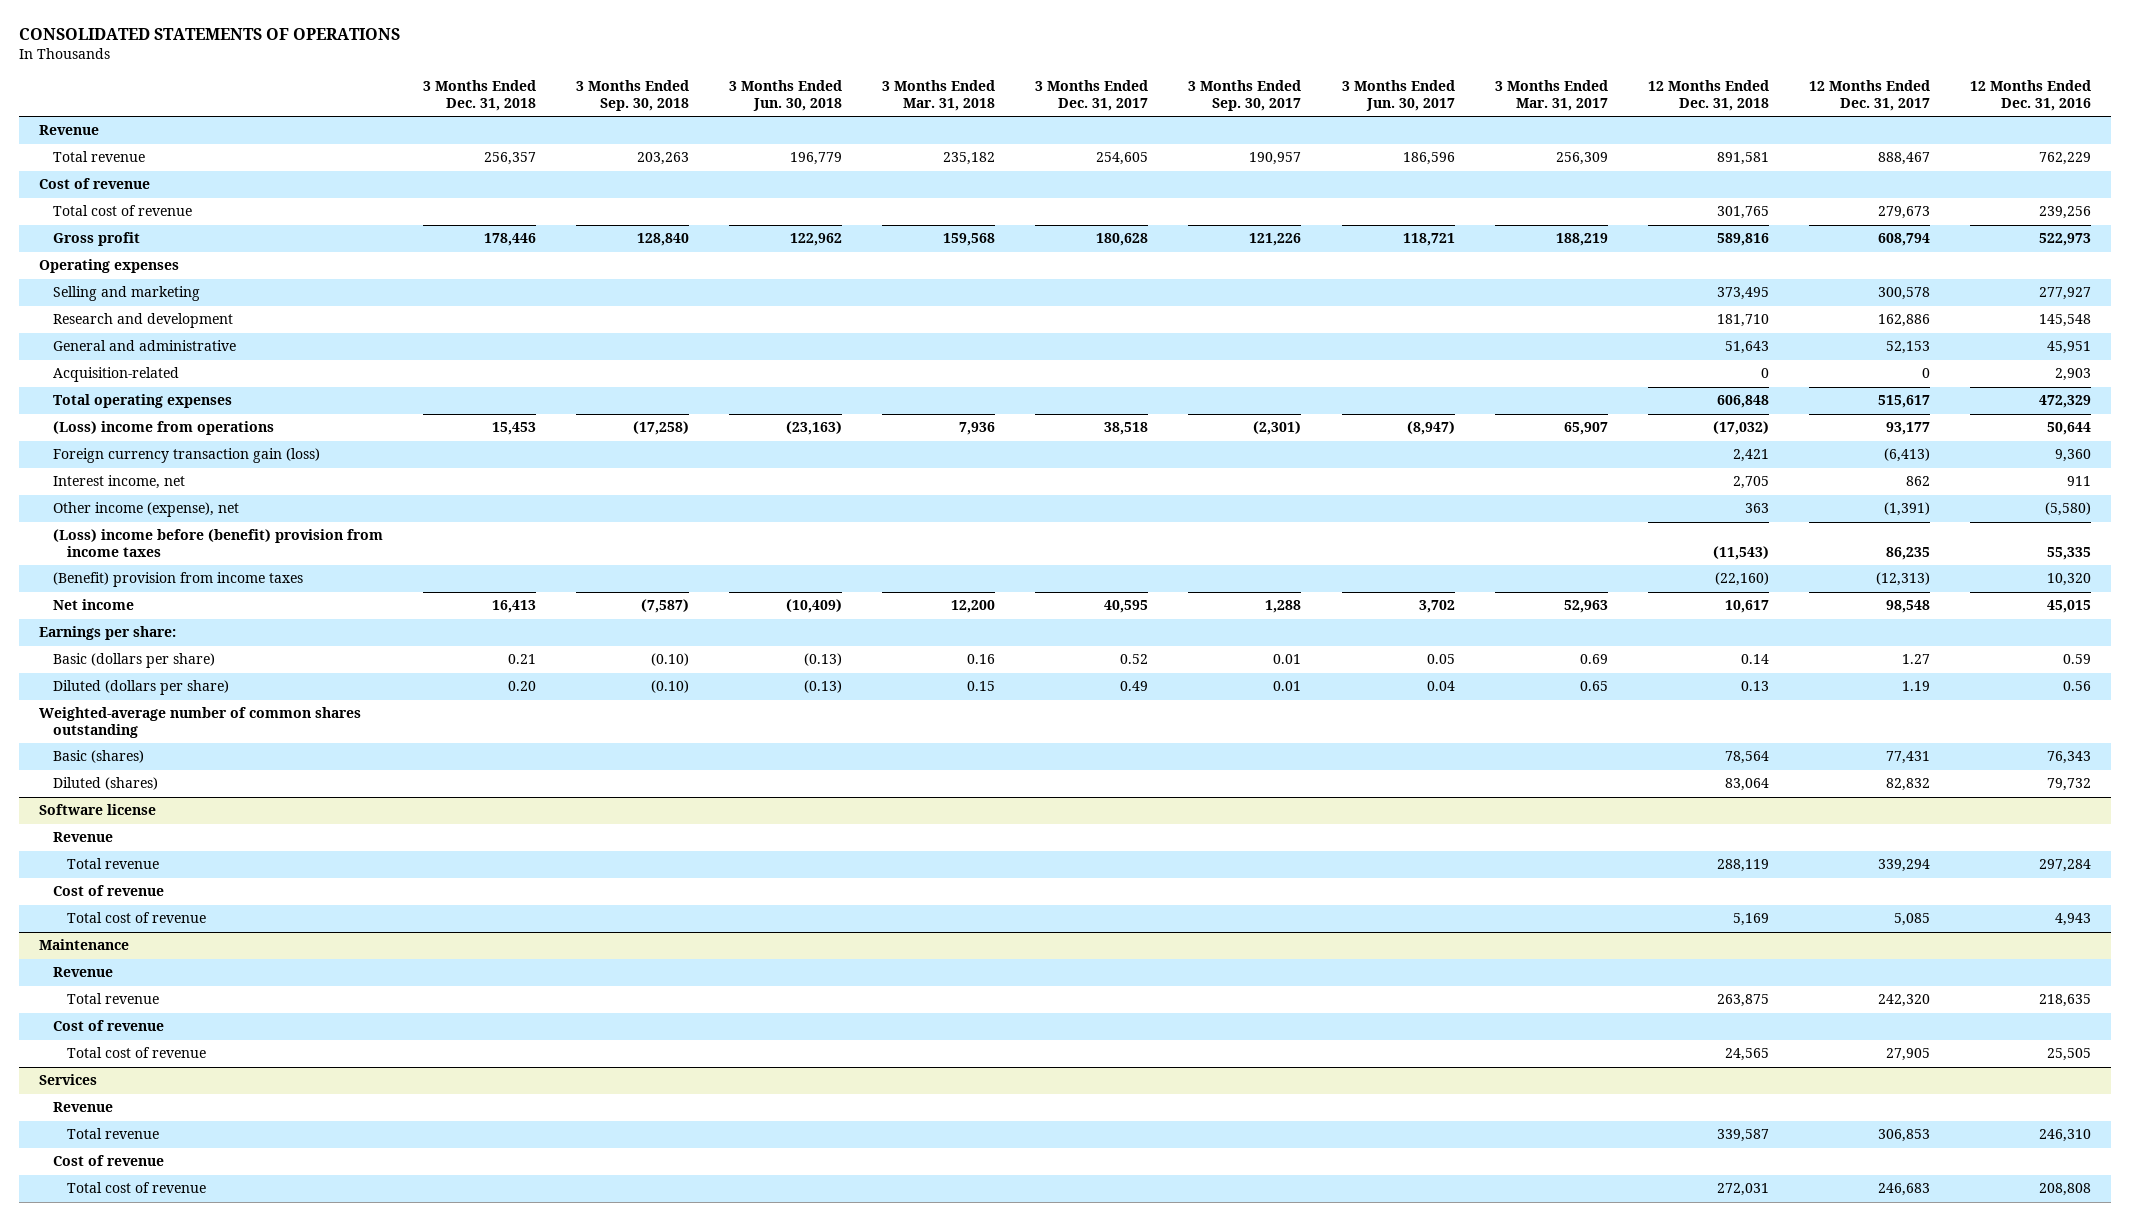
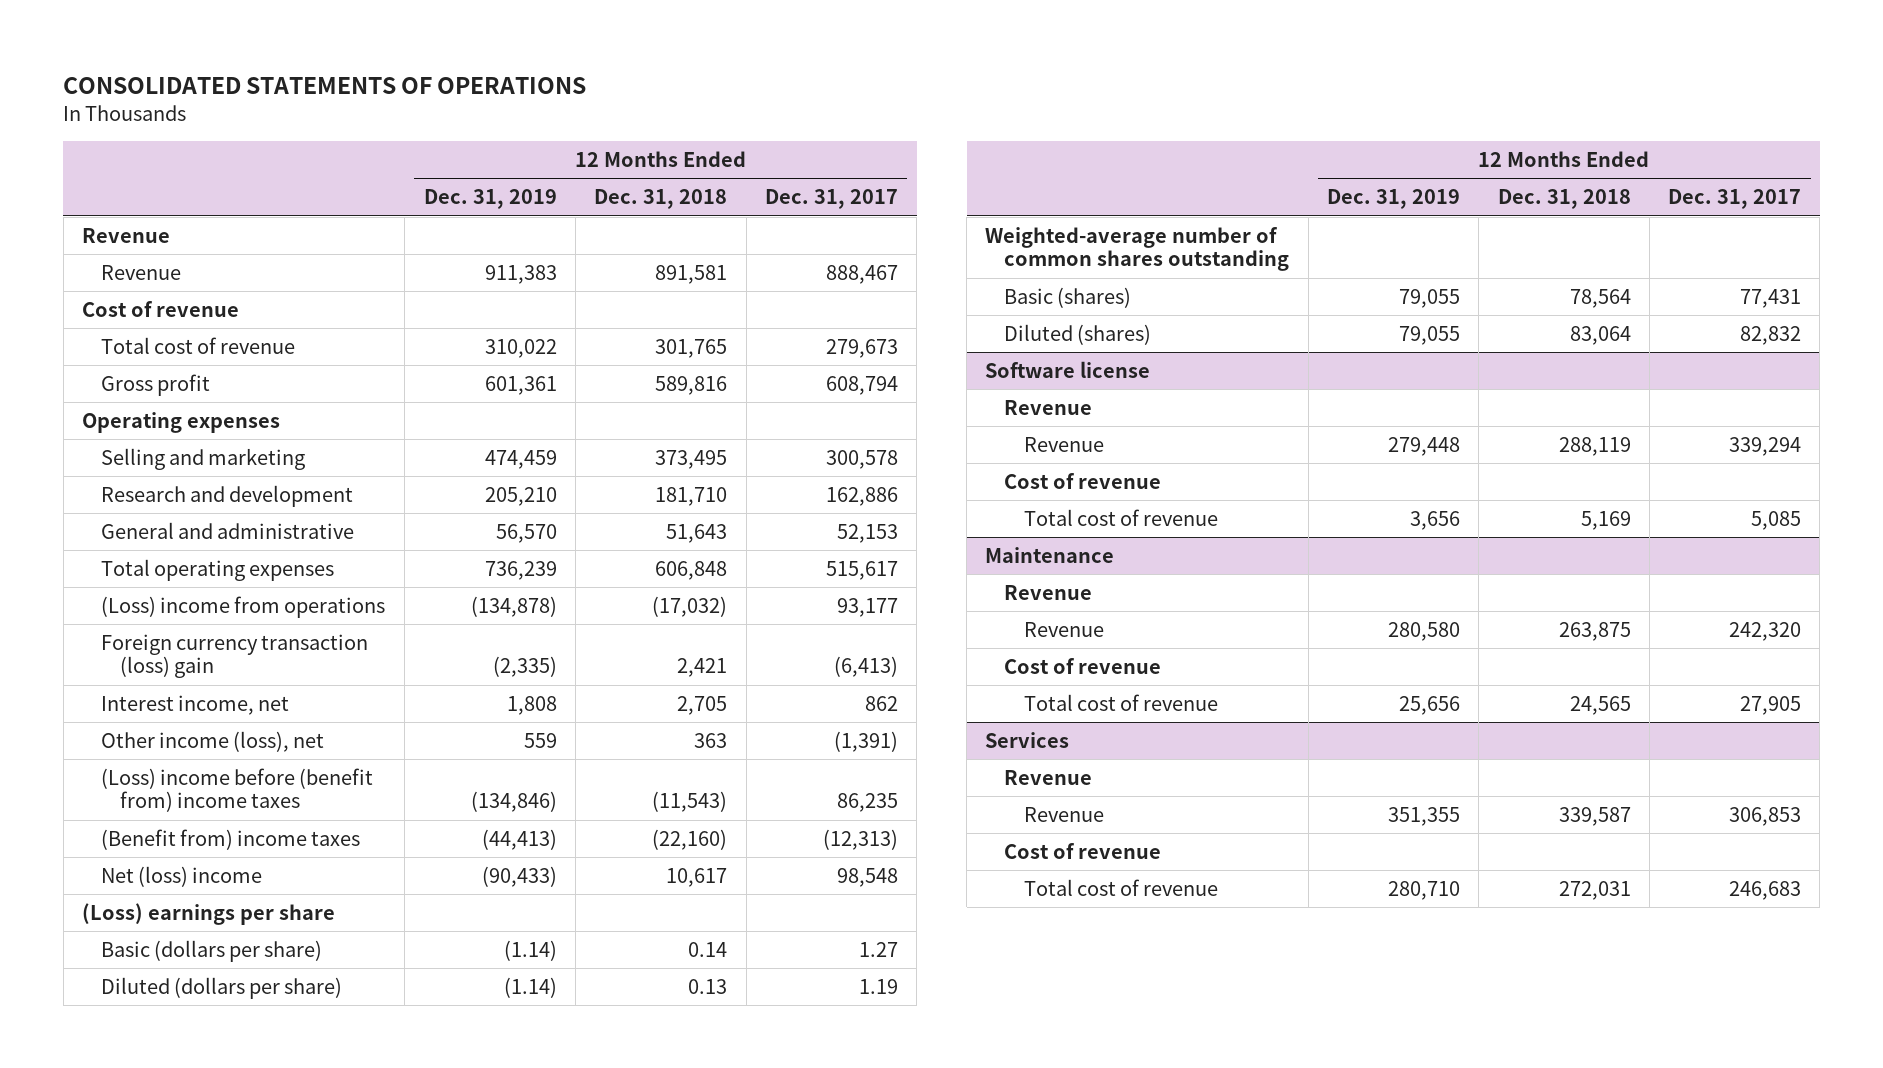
[422,80,536,111] 3 Months Ended Dec. 31, 2018 -> none
[576,80,690,111] 3 Months Ended Sep. 30, 2018 -> none
[729,80,843,111] 3 Months Ended Jun. 30, 2018 -> none
[882,80,996,111] 3 Months Ended Mar. 31, 2018 -> none
[1035,80,1149,111] 3 Months Ended Dec. 31, 2017 -> none
[1188,80,1302,111] 3 Months Ended Sep. 30, 2017 -> none
[1341,80,1455,111] 3 Months Ended Jun. 30, 2017 -> none
[1494,80,1608,111] 3 Months Ended Mar. 31, 2017 -> none
[1970,80,2092,111] 12 Months Ended Dec. 31, 2016 -> none
none -> [423,189,557,210] Dec. 31, 2019
[52,151,145,163] Total revenue -> [101,264,182,280] Revenue
[52,367,179,383] Acquisition-related -> none
[52,448,320,464] Foreign currency transaction gain (loss) -> [101,633,369,679] Foreign currency transaction (loss) gain
[52,502,239,518] Other income (expense), net -> [101,730,325,752] Other income (loss), net
[52,529,383,557] (Loss) income before (benefit) provision from income taxes -> [101,767,374,813] (Loss) income before (benefit from) income taxes
[52,572,303,588] (Benefit) provision from income taxes -> [101,828,361,850] (Benefit from) income taxes
[52,599,134,611] Net income -> [101,865,263,887] Net (loss) income
[38,626,176,641] Earnings per share: -> [81,902,335,925] (Loss) earnings per share
[66,858,159,870] Total revenue -> [1023,436,1104,452] Revenue
[66,993,159,1005] Total revenue -> [1023,621,1104,637] Revenue
[66,1128,159,1140] Total revenue -> [1023,806,1104,822] Revenue

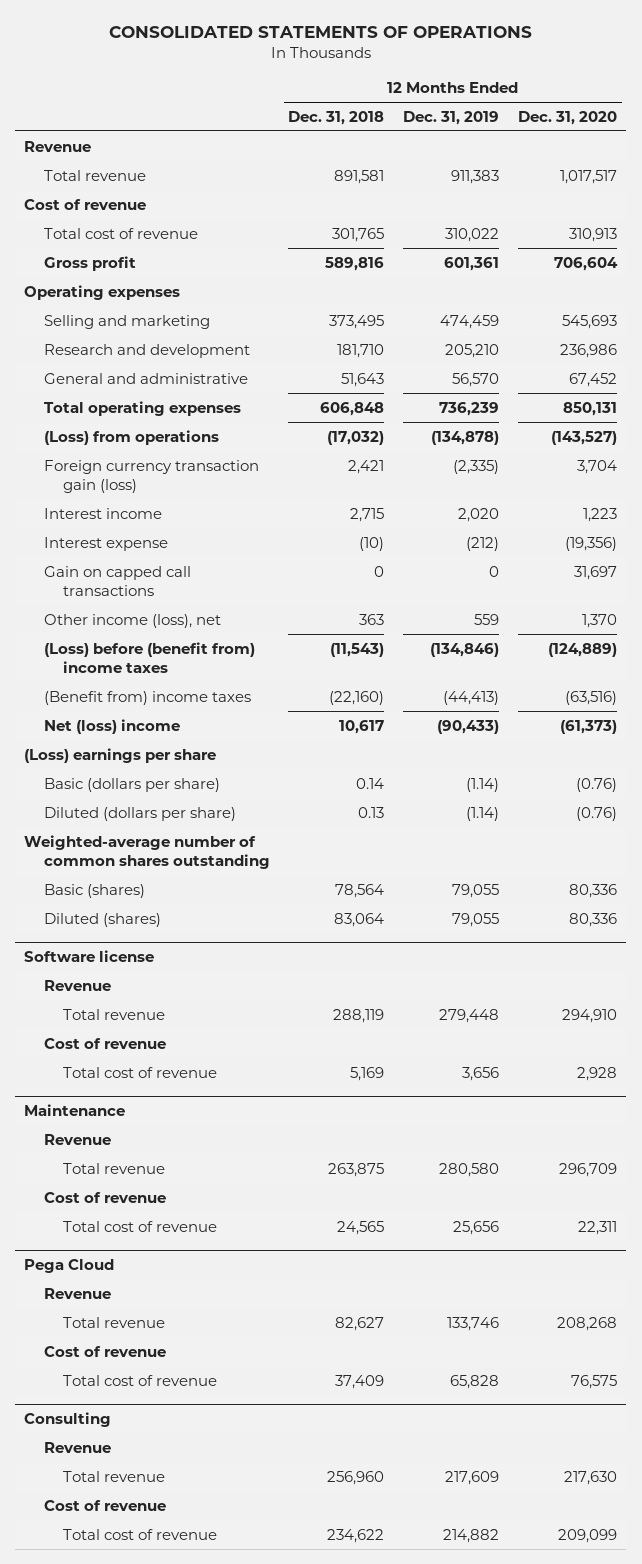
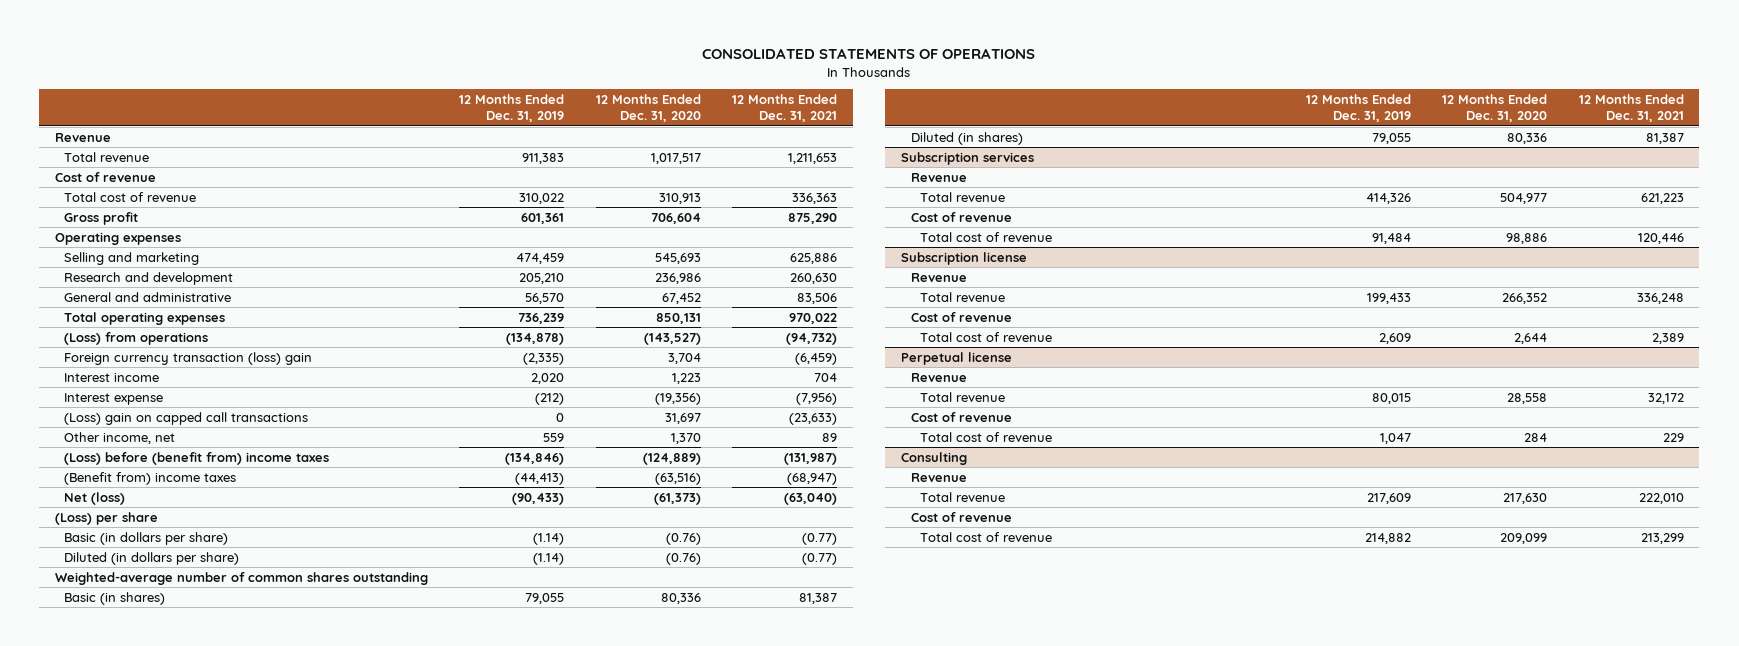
[288,110,385,125] Dec. 31, 2018 -> none
none -> [732,94,838,123] 12 Months Ended Dec. 31, 2021
[43,459,259,493] Foreign currency transaction gain (loss) -> [64,351,313,365] Foreign currency transaction (loss) gain
[43,565,191,596] Gain on capped call transactions -> [64,411,309,425] (Loss) gain on capped call transactions
[43,613,221,628] Other income (loss), net -> [64,431,176,444] Other income, net
[43,718,180,734] Net (loss) income -> [64,491,126,505] Net (loss)
[24,747,217,763] (Loss) earnings per share -> [54,511,158,525] (Loss) per share
[43,777,220,792] Basic (dollars per share) -> [64,531,229,545] Basic (in dollars per share)
[43,806,236,821] Diluted (dollars per share) -> [64,551,240,565] Diluted (in dollars per share)
[24,950,155,963] Software license -> none
[43,883,145,898] Basic (shares) -> [64,591,166,605] Basic (in shares)
[43,912,161,927] Diluted (shares) -> [910,131,1023,145] Diluted (in shares)
none -> [901,151,1035,165] Subscription services
[439,1008,500,1023] 279,448 -> [1365,192,1411,204] 414,326
[562,1008,618,1023] 294,910 -> [1500,192,1548,204] 504,977
[24,1104,126,1117] Maintenance -> none
[462,1066,500,1081] 3,656 -> [1371,232,1411,244] 91,484
[577,1066,618,1081] 2,928 -> [1506,232,1548,244] 98,886
none -> [901,251,1028,265] Subscription license
[439,1162,500,1177] 280,580 -> [1366,292,1411,304] 199,433
[559,1162,618,1177] 296,709 -> [1502,292,1548,304] 266,352
[24,1259,115,1274] Pega Cloud -> none
[453,1220,500,1235] 25,656 -> [1378,332,1411,344] 2,609
[578,1220,618,1235] 22,311 -> [1514,332,1548,344] 2,644
none -> [901,351,1013,365] Perpetual license
[447,1316,500,1331] 133,746 -> [1371,392,1411,404] 80,015
[557,1316,618,1331] 208,268 -> [1507,392,1548,404] 28,558
[450,1374,500,1389] 65,828 -> [1379,432,1411,444] 1,047
[571,1374,618,1389] 76,575 -> [1524,432,1548,442] 284

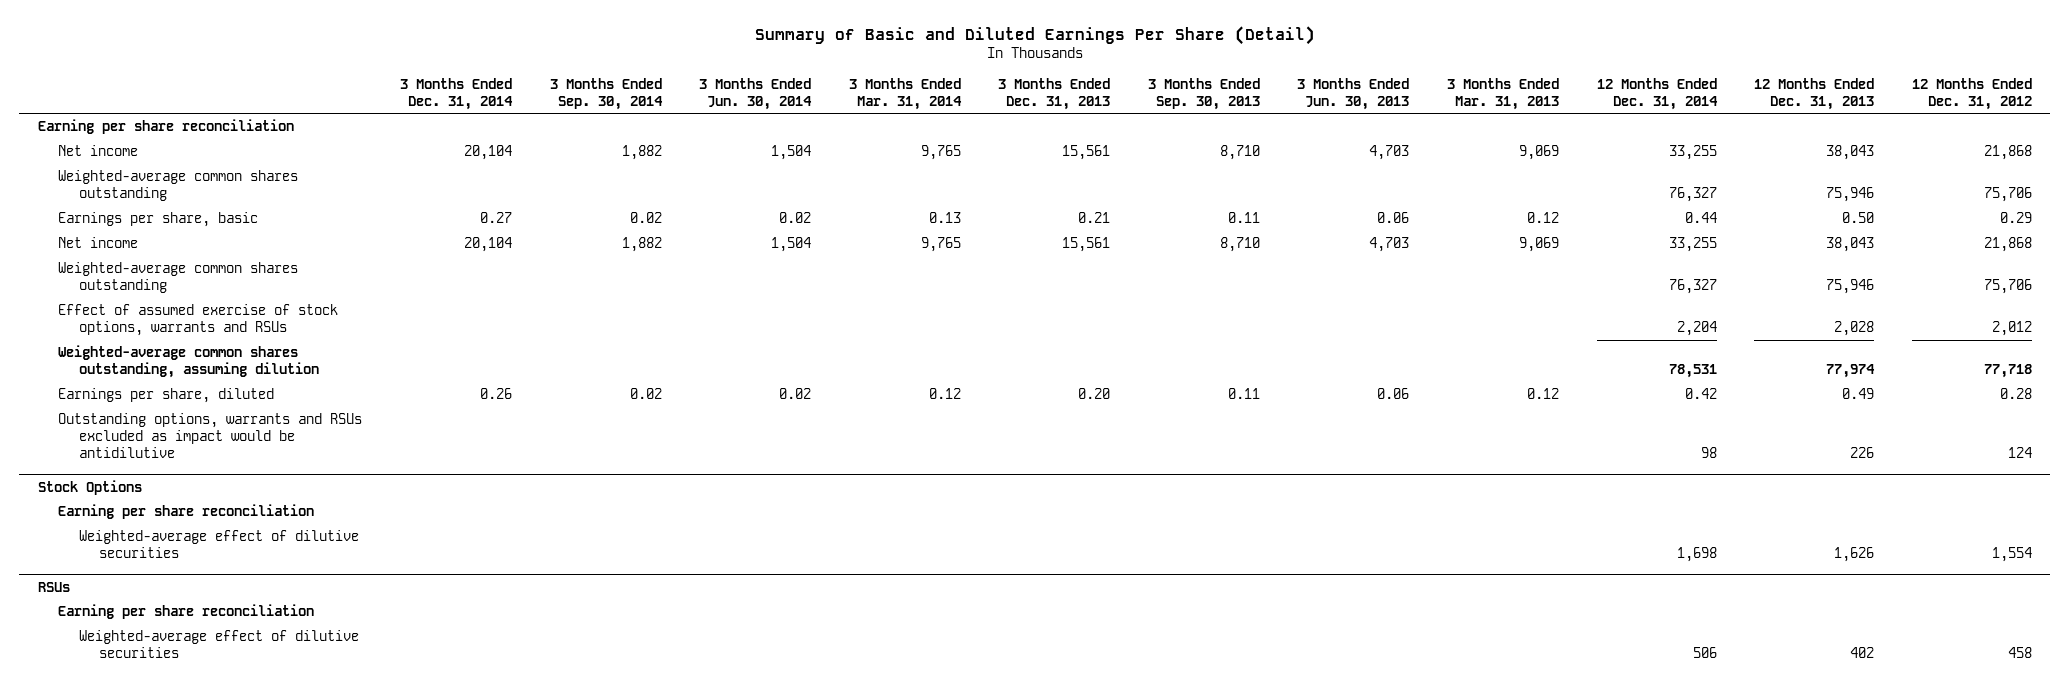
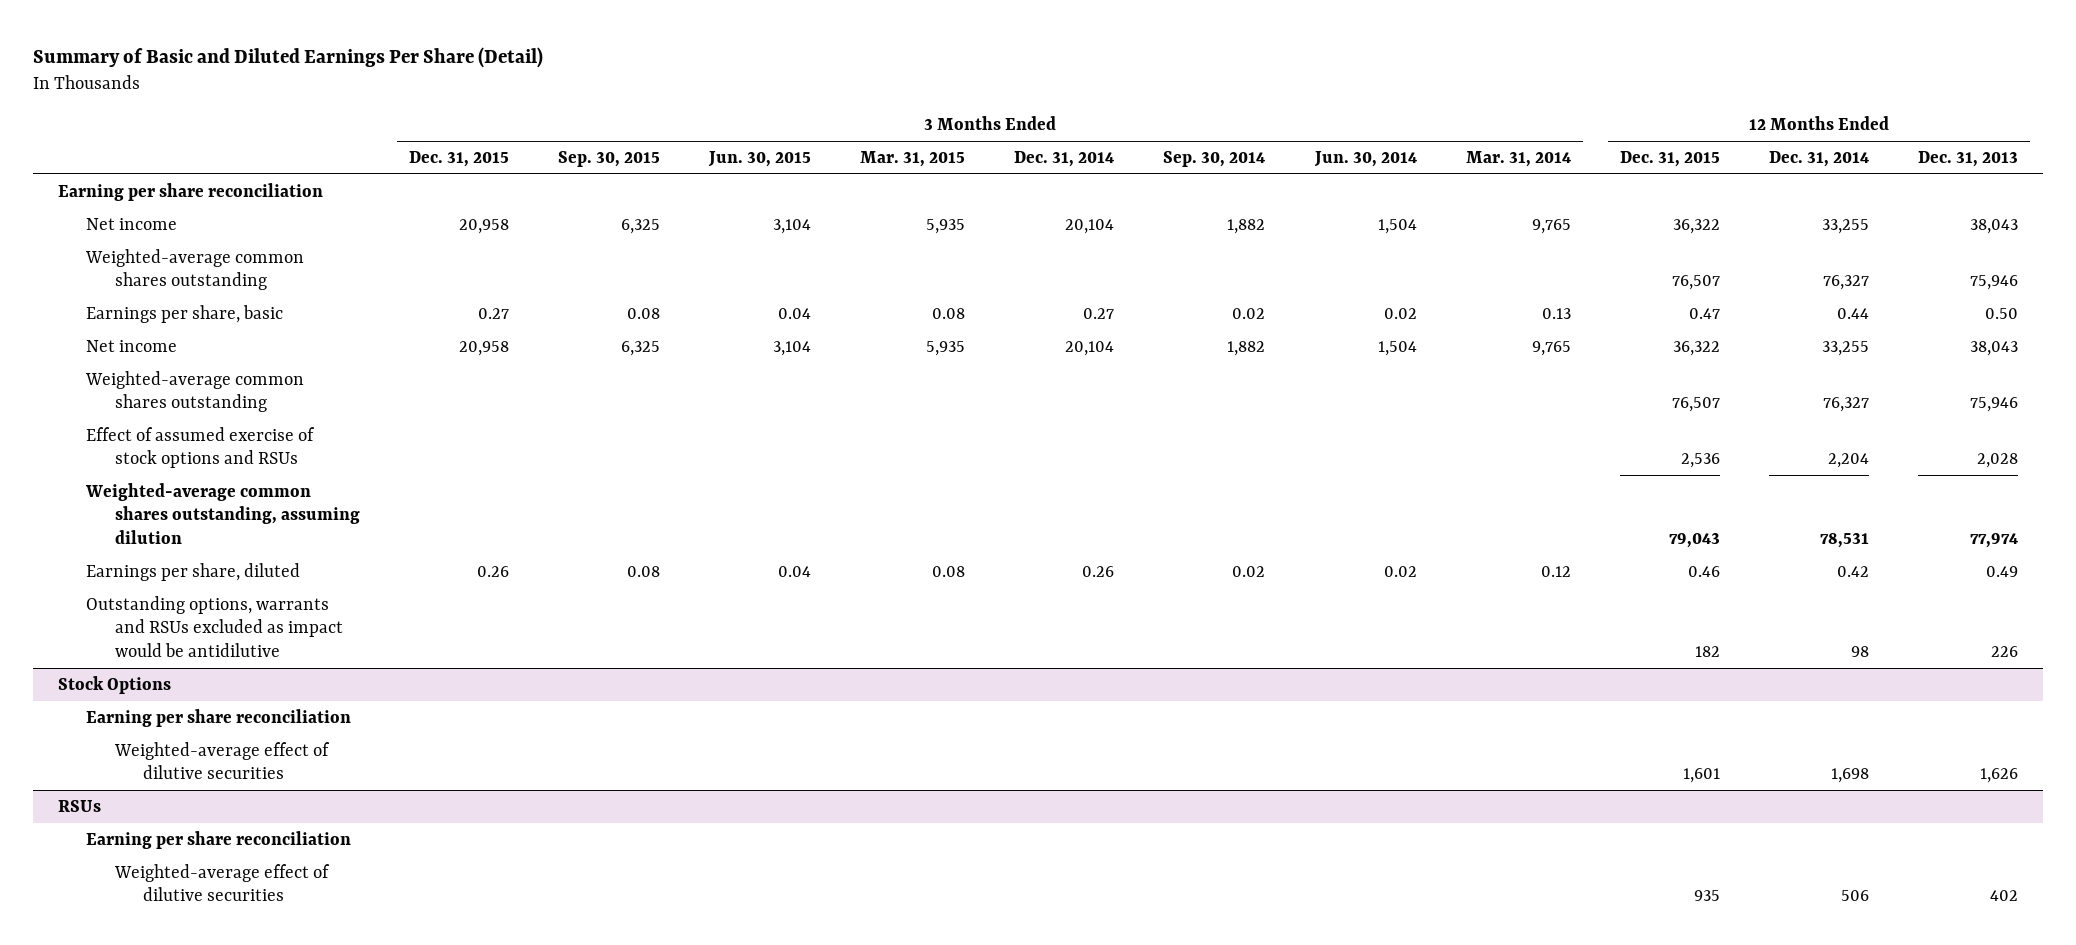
[998,77,1111,110] 3 Months Ended Dec. 31, 2013 -> none
[1147,77,1260,110] 3 Months Ended Sep. 30, 2013 -> none
[1297,77,1410,110] 3 Months Ended Jun. 30, 2013 -> none
[1446,77,1559,110] 3 Months Ended Mar. 31, 2013 -> none
[1911,77,2032,110] 12 Months Ended Dec. 31, 2012 -> none
none -> [408,151,509,168] Dec. 31, 2015
none -> [557,151,660,168] Sep. 30, 2015
none -> [708,151,812,168] Jun. 30, 2015
none -> [860,151,966,168] Mar. 31, 2015
none -> [1619,151,1720,168] Dec. 31, 2015
[58,304,339,337] Effect of assumed exercise of stock options, warrants and RSUs -> [86,426,316,469] Effect of assumed exercise of stock options and RSUs

